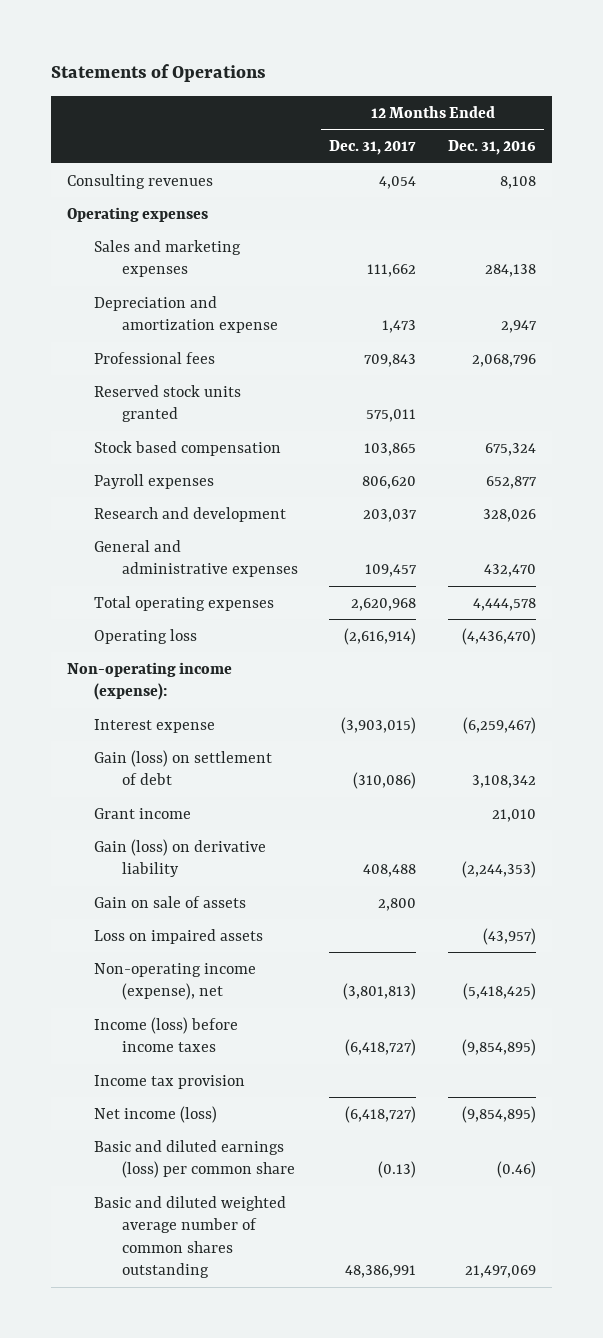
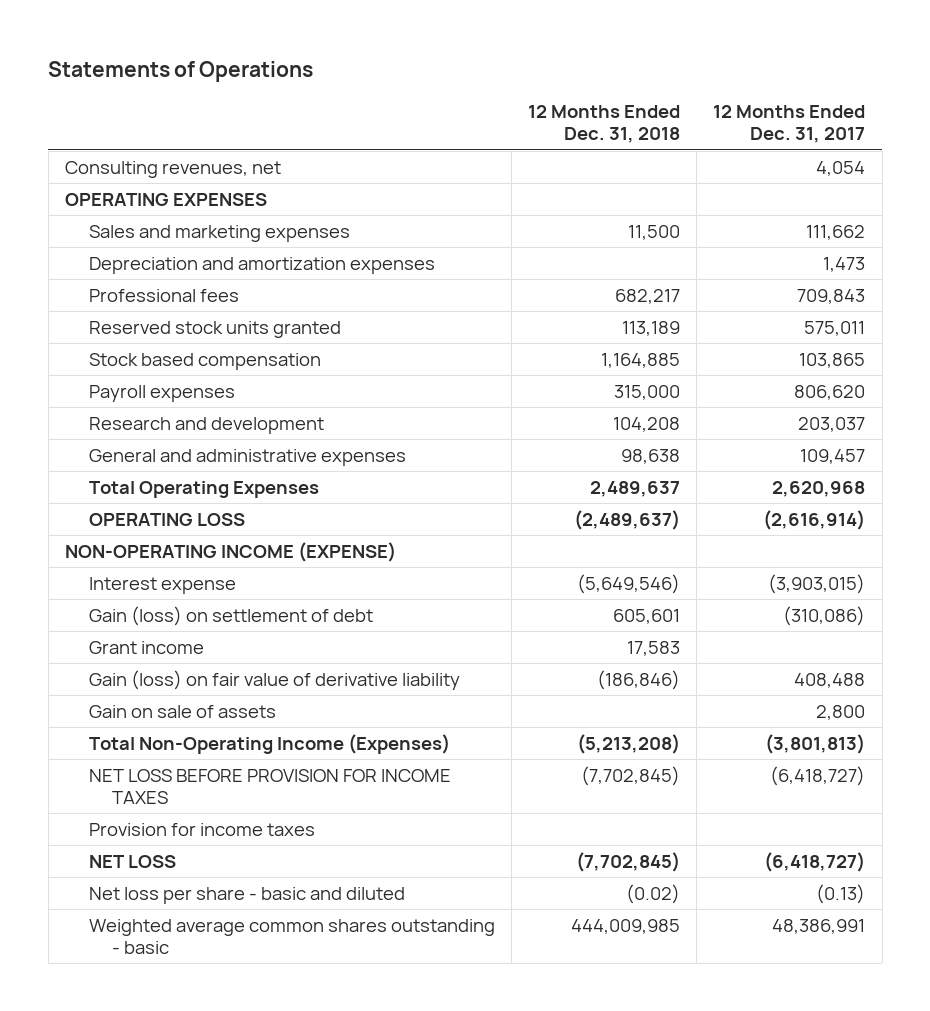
[447,140,536,156] Dec. 31, 2016 -> none
none -> [528,105,681,144] 12 Months Ended Dec. 31, 2018
[66,173,213,189] Consulting revenues -> [64,160,281,178] Consulting revenues, net
[66,206,208,222] Operating expenses -> [64,192,267,206] OPERATING EXPENSES
[94,295,278,334] Depreciation and amortization expense -> [88,256,435,274] Depreciation and amortization expenses
[94,595,275,611] Total operating expenses -> [88,480,319,498] Total Operating Expenses
[94,628,198,644] Operating loss -> [88,512,245,526] OPERATING LOSS
[66,661,232,701] Non-operating income (expense): -> [64,541,396,562] NON-OPERATING INCOME (EXPENSE)
[94,838,267,878] Gain (loss) on derivative liability -> [88,669,460,690] Gain (loss) on fair value of derivative liability
[94,928,264,944] Loss on impaired assets -> none
[94,962,257,1001] Non-operating income (expense), net -> [88,733,450,754] Total Non-Operating Income (Expenses)
[94,1016,239,1053] Income (loss) before income taxes -> [88,768,451,805] NET LOSS BEFORE PROVISION FOR INCOME TAXES
[94,1074,246,1089] Income tax provision -> [88,822,315,836] Provision for income taxes
[94,1105,218,1123] Net income (loss) -> [88,854,176,868] NET LOSS
[94,1139,295,1179] Basic and diluted earnings (loss) per common share -> [88,886,405,904] Net loss per share - basic and diluted
[94,1195,287,1279] Basic and diluted weighted average number of common shares outstanding -> [88,918,495,955] Weighted average common shares outstanding - basic

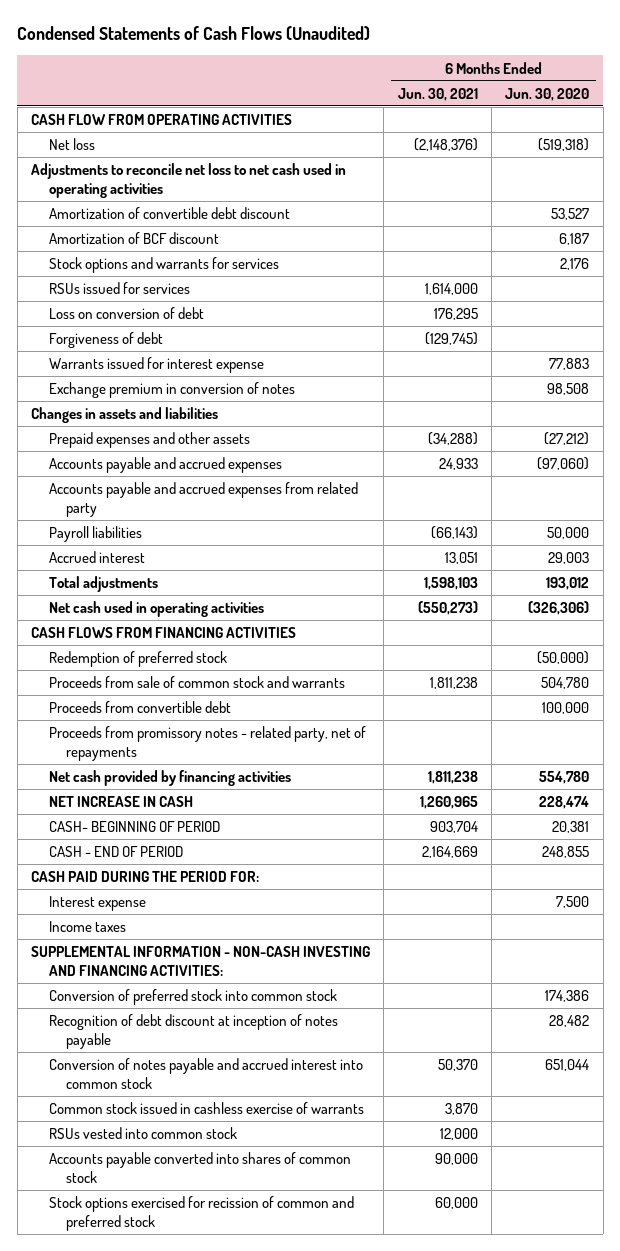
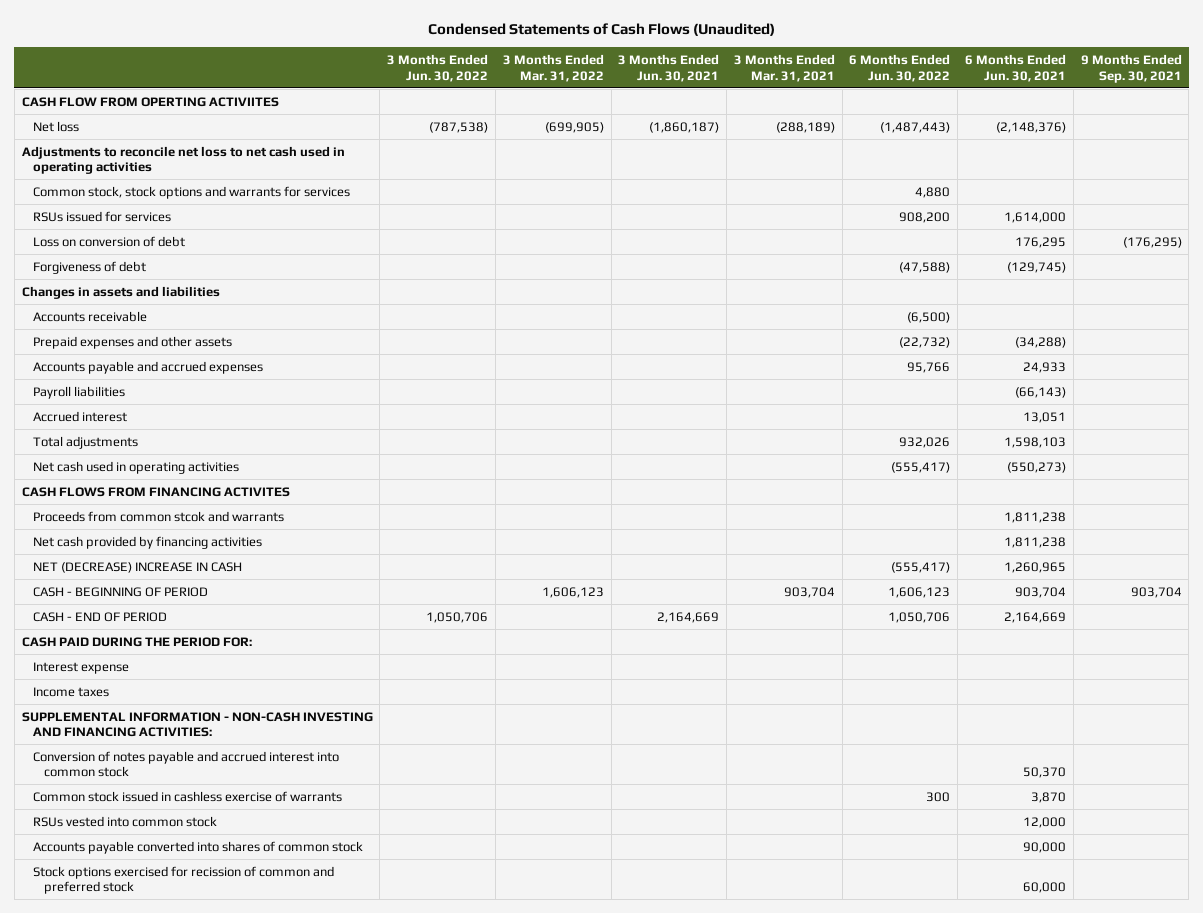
[505,87,590,101] Jun. 30, 2020 -> none
none -> [387,54,489,82] 3 Months Ended Jun. 30, 2022
none -> [502,54,604,82] 3 Months Ended Mar. 31, 2022
none -> [618,54,720,82] 3 Months Ended Jun. 30, 2021
none -> [733,54,835,82] 3 Months Ended Mar. 31, 2021
none -> [849,54,951,82] 6 Months Ended Jun. 30, 2022
none -> [1080,54,1182,83] 9 Months Ended Sep. 30, 2021
[31,114,293,126] CASH FLOW FROM OPERATING ACTIVITIES -> [21,96,279,107] CASH FLOW FROM OPERTING ACTIVIITES
[48,207,290,220] Amortization of convertible debt discount -> none
[48,232,219,245] Amortization of BCF discount -> none
[48,257,279,274] Stock options and warrants for services -> [32,185,350,199] Common stock, stock options and warrants for services
[48,357,264,374] Warrants issued for interest expense -> none
[48,382,295,399] Exchange premium in conversion of notes -> none
none -> [32,310,147,322] Accounts receivable
[48,482,358,518] Accounts payable and accrued expenses from related party -> none
[48,651,227,668] Redemption of preferred stock -> none
[48,701,231,714] Proceeds from convertible debt -> none
[48,726,366,762] Proceeds from promissory notes - related party, net of repayments -> none
[31,627,297,639] CASH FLOWS FROM FINANCING ACTIVITIES -> [21,486,290,497] CASH FLOWS FROM FINANCING ACTIVITES
[48,676,345,689] Proceeds from sale of common stock and warrants -> [32,510,284,522] Proceeds from common stcok and warrants
[48,796,193,808] NET INCREASE IN CASH -> [32,561,242,573] NET (DECREASE) INCREASE IN CASH
[48,821,220,833] CASH- BEGINNING OF PERIOD -> [32,586,208,597] CASH - BEGINNING OF PERIOD
[48,989,337,1006] Conversion of preferred stock into common stock -> none
[48,1014,338,1050] Recognition of debt discount at inception of notes payable -> none

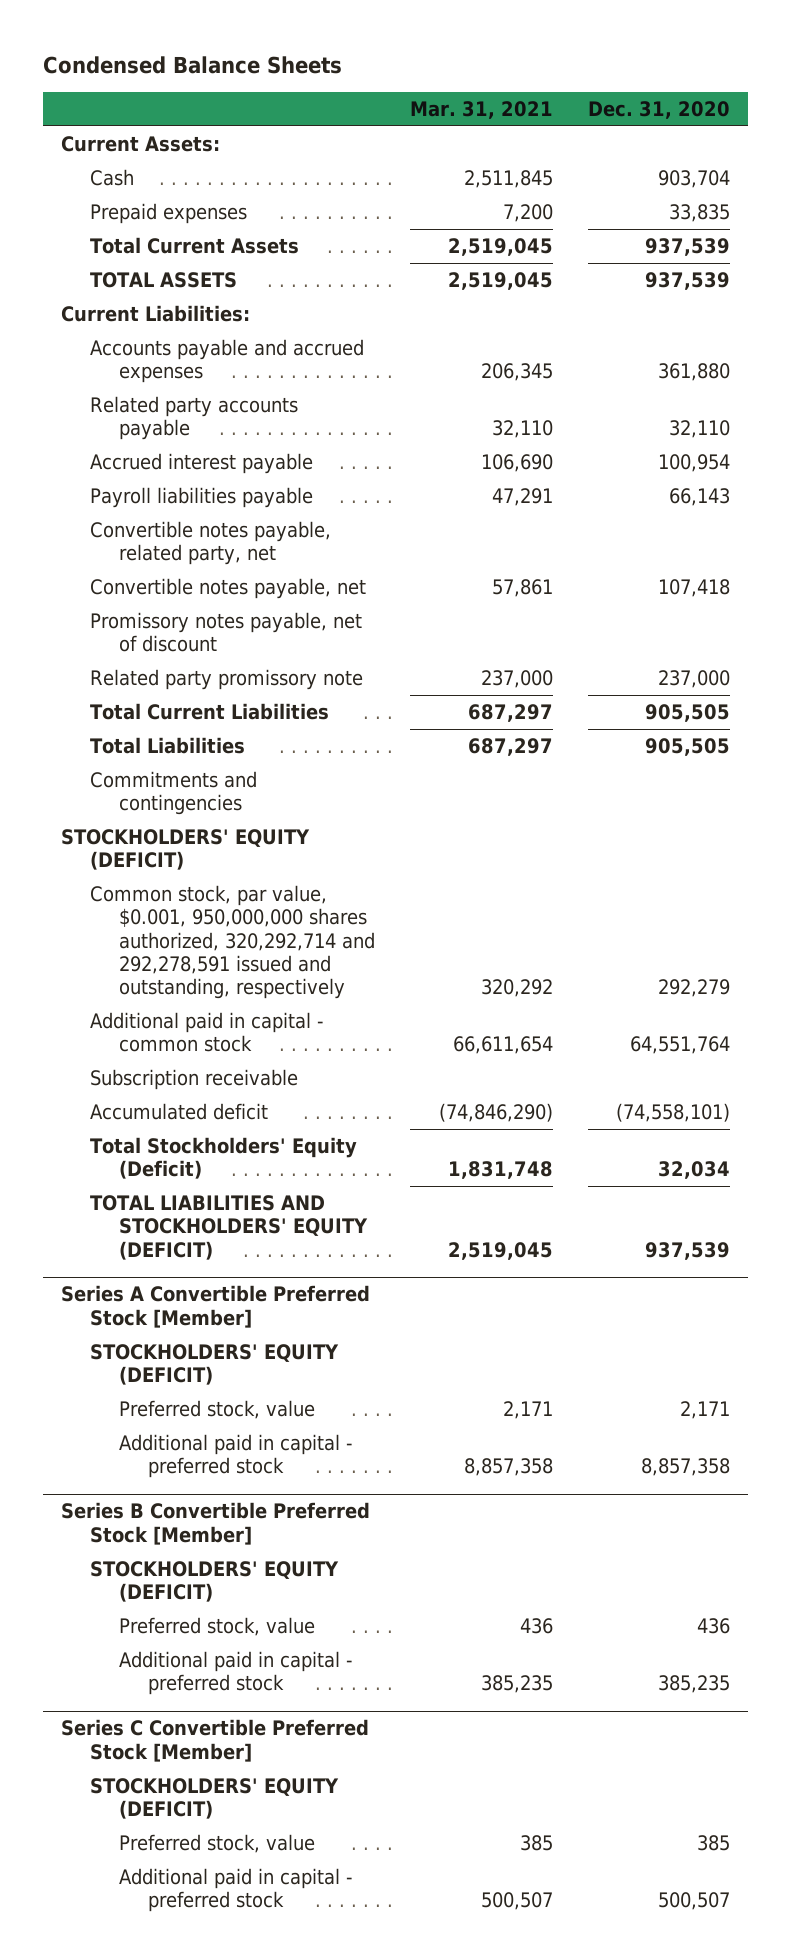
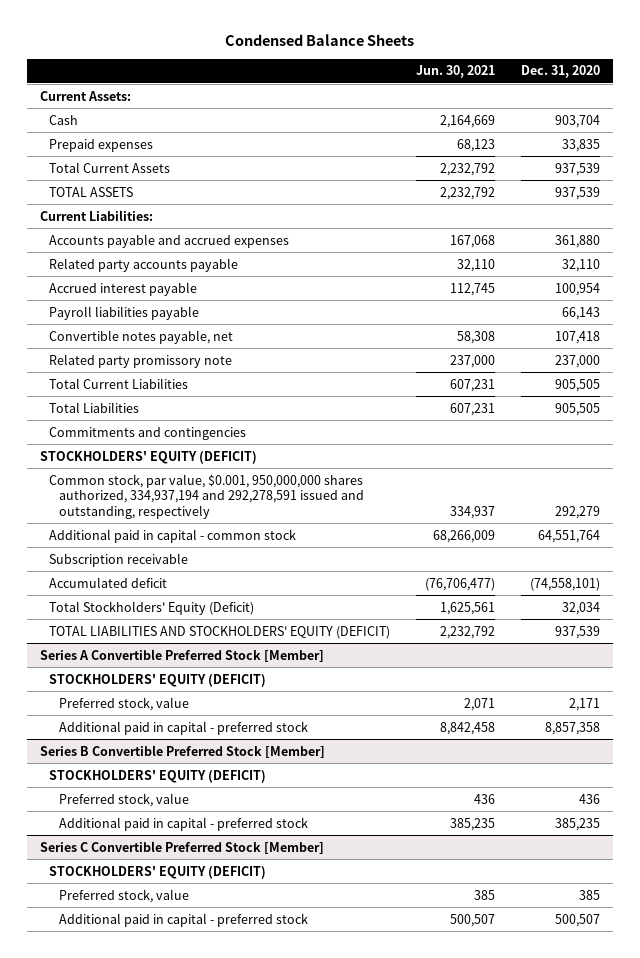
[410,101,554,120] Mar. 31, 2021 -> none
none -> [416,65,496,79] Jun. 30, 2021
[89,520,331,566] Convertible notes payable, related party, net -> none
[89,611,362,653] Promissory notes payable, net of discount -> none
[89,884,375,1000] Common stock, par value, $0.001, 950,000,000 shares authorized, 320,292,714 and 292,278,591 issued and outstanding, respectively -> [49,473,364,519] Common stock, par value, $0.001, 950,000,000 shares authorized, 334,937,194 and 292,278,591 issued and outstanding, respectively

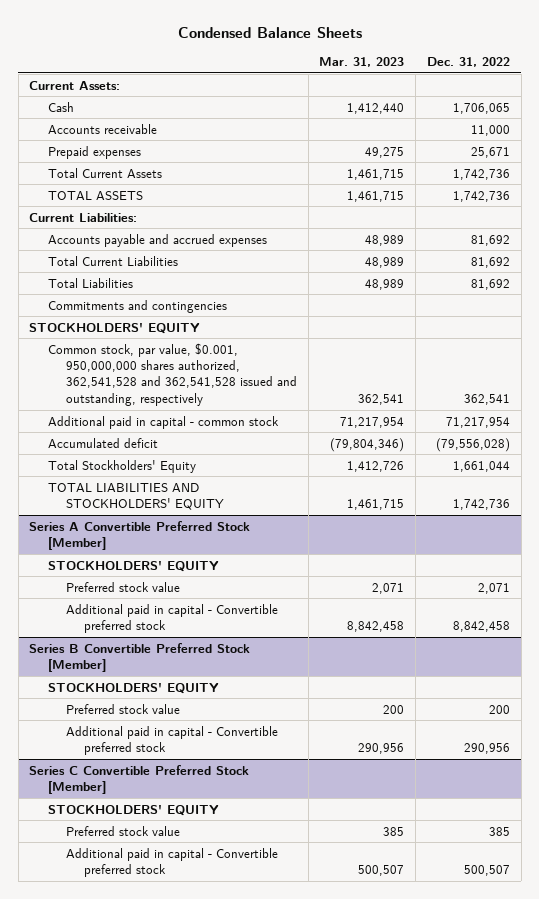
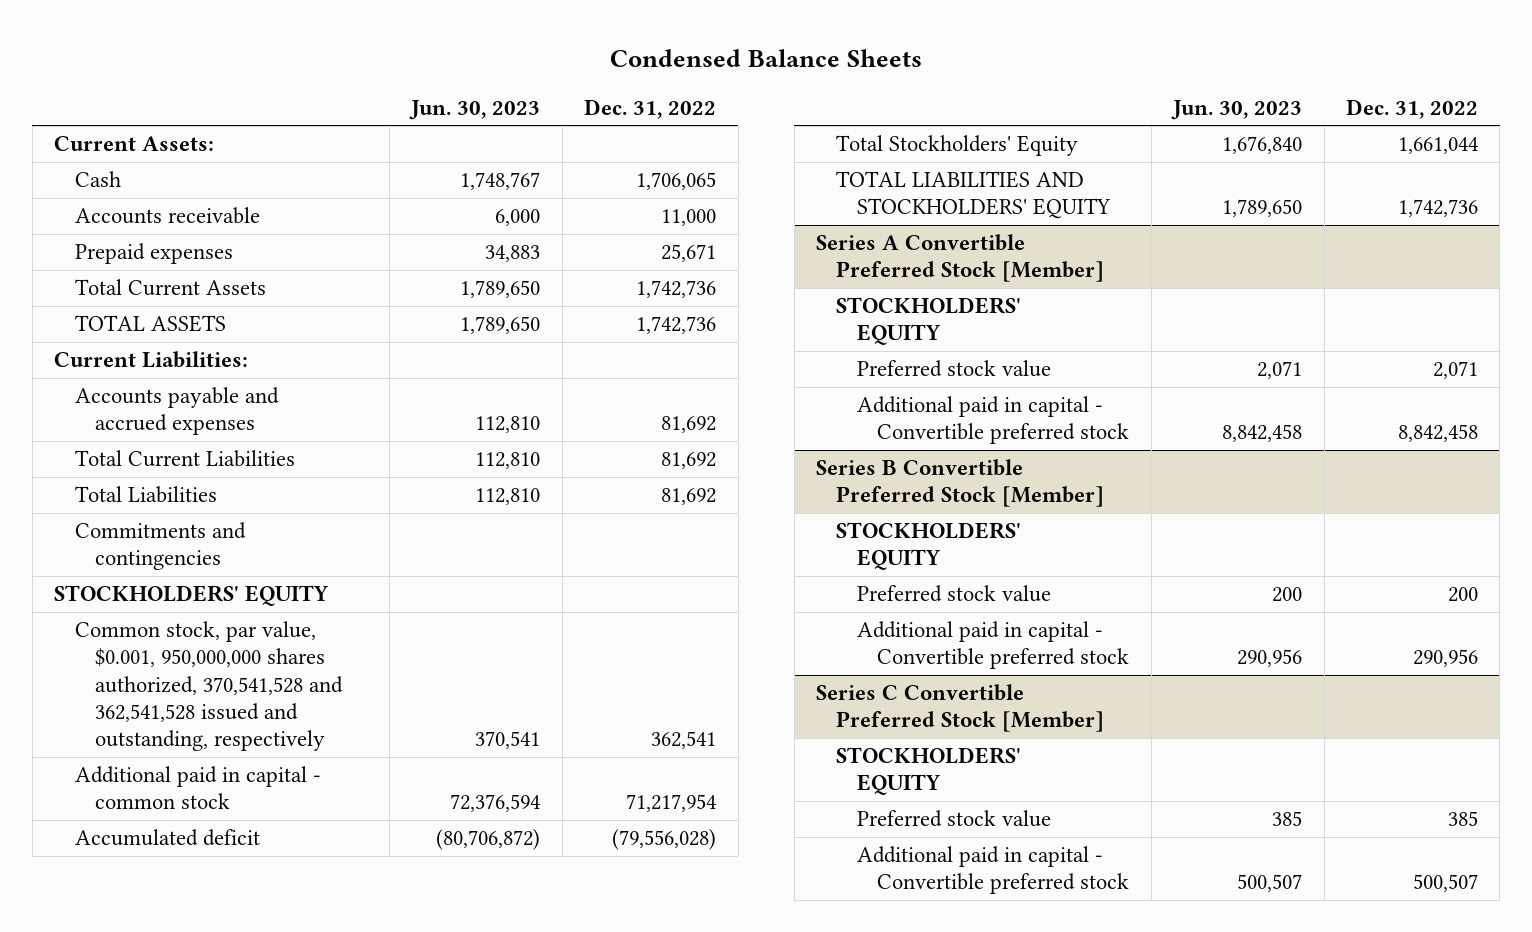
[319,56,405,67] Mar. 31, 2023 -> none
none -> [409,99,541,120] Jun. 30, 2023
[47,342,297,406] Common stock, par value, $0.001, 950,000,000 shares authorized, 362,541,528 and 362,541,528 issued and outstanding, respectively -> [74,621,344,752] Common stock, par value, $0.001, 950,000,000 shares authorized, 370,541,528 and 362,541,528 issued and outstanding, respectively

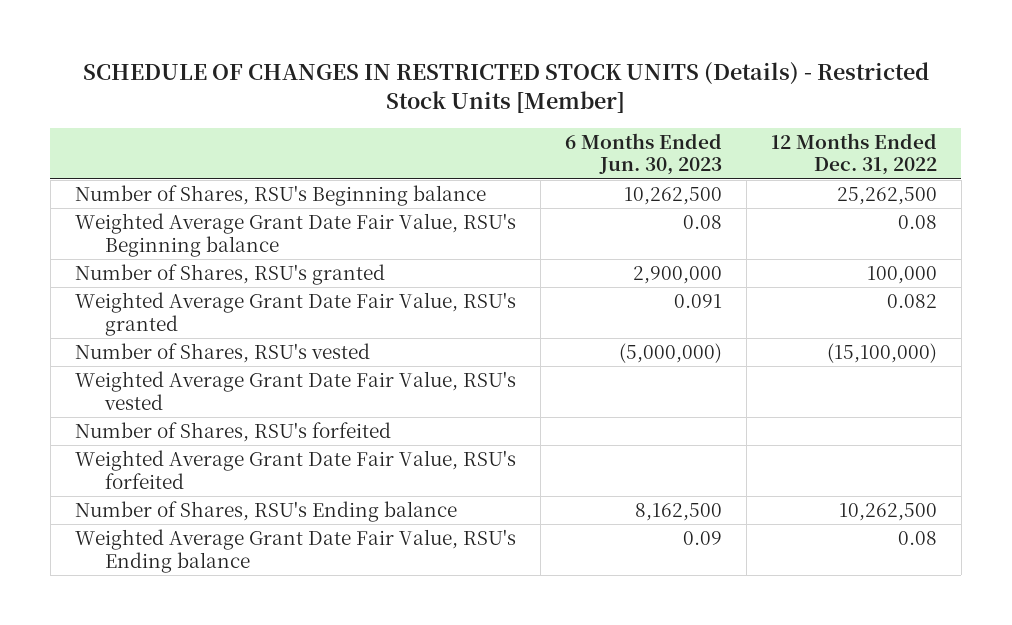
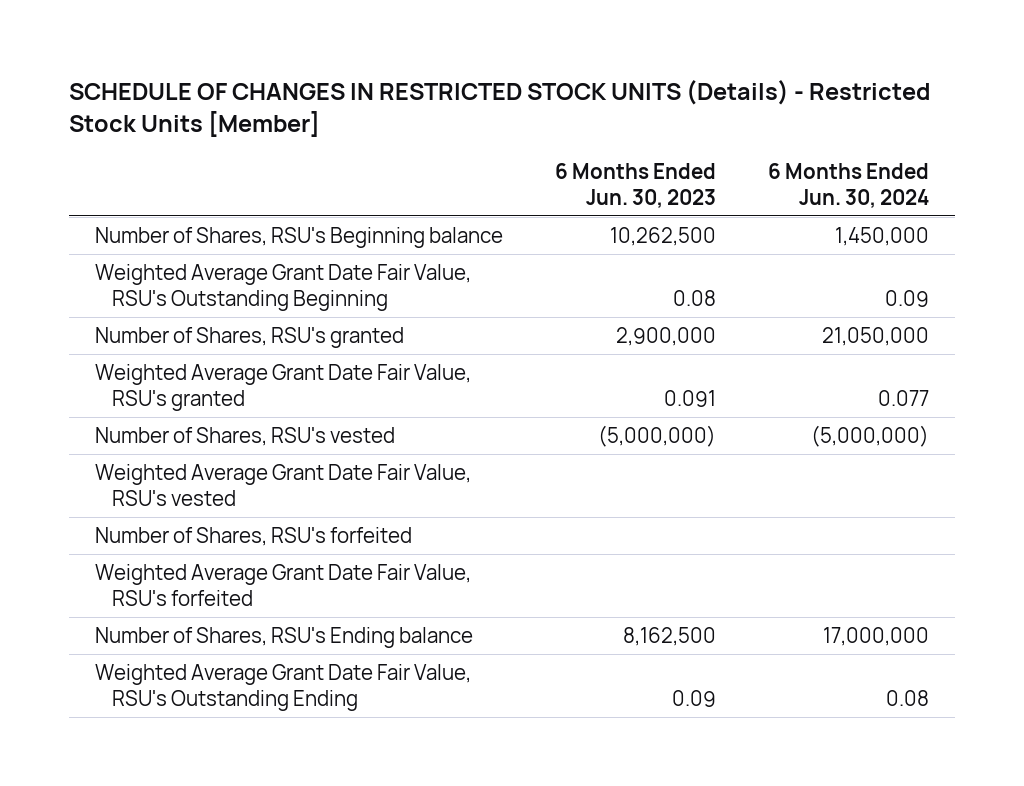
[770,132,937,176] 12 Months Ended Dec. 31, 2022 -> none
none -> [768,162,930,208] 6 Months Ended Jun. 30, 2024
[74,213,516,257] Weighted Average Grant Date Fair Value, RSU's Beginning balance -> [94,263,471,311] Weighted Average Grant Date Fair Value, RSU's Outstanding Beginning
[74,529,516,573] Weighted Average Grant Date Fair Value, RSU's Ending balance -> [94,663,471,711] Weighted Average Grant Date Fair Value, RSU's Outstanding Ending

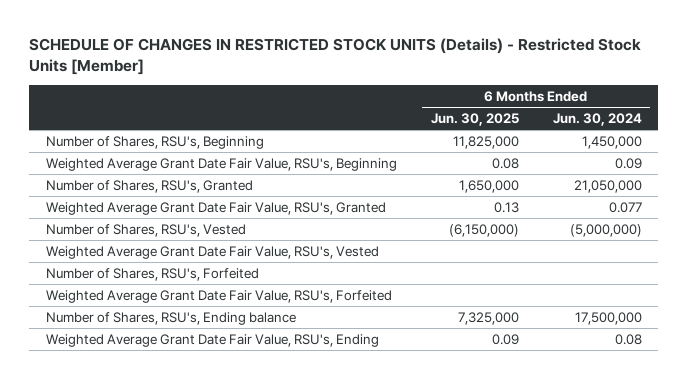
[554,162,716,208] 6 Months Ended Jun. 30, 2023 -> none
none -> [430,113,519,127] Jun. 30, 2025
[94,226,503,248] Number of Shares, RSU's Beginning balance -> [46,135,265,149] Number of Shares, RSU's, Beginning
[94,263,471,311] Weighted Average Grant Date Fair Value, RSU's Outstanding Beginning -> [46,157,398,171] Weighted Average Grant Date Fair Value, RSU's, Beginning
[94,326,404,348] Number of Shares, RSU's granted -> [46,179,254,193] Number of Shares, RSU's, Granted
[94,363,471,411] Weighted Average Grant Date Fair Value, RSU's granted -> [46,201,387,215] Weighted Average Grant Date Fair Value, RSU's, Granted
[94,426,395,446] Number of Shares, RSU's vested -> [46,223,247,237] Number of Shares, RSU's, Vested
[94,463,471,506] Weighted Average Grant Date Fair Value, RSU's vested -> [46,245,380,259] Weighted Average Grant Date Fair Value, RSU's, Vested
[94,526,412,546] Number of Shares, RSU's forfeited -> [46,267,260,281] Number of Shares, RSU's, Forfeited
[94,563,471,606] Weighted Average Grant Date Fair Value, RSU's forfeited -> [46,289,393,303] Weighted Average Grant Date Fair Value, RSU's, Forfeited
[94,626,473,648] Number of Shares, RSU's Ending balance -> [46,311,297,325] Number of Shares, RSU's, Ending balance
[823,626,930,646] 17,000,000 -> [574,311,642,325] 17,500,000
[94,663,471,711] Weighted Average Grant Date Fair Value, RSU's Outstanding Ending -> [46,333,380,347] Weighted Average Grant Date Fair Value, RSU's, Ending

